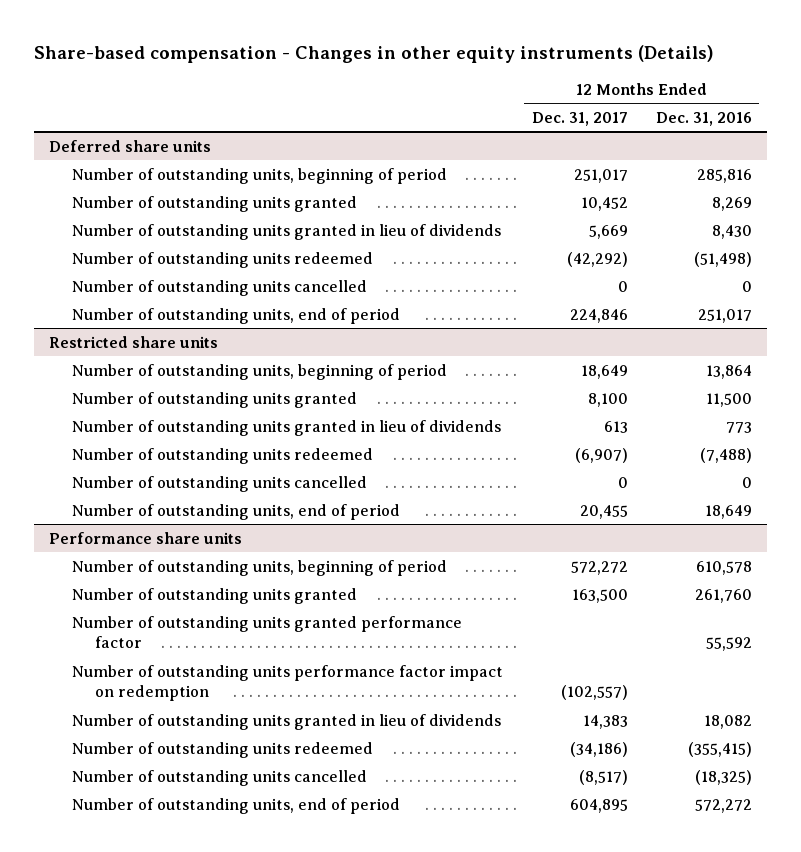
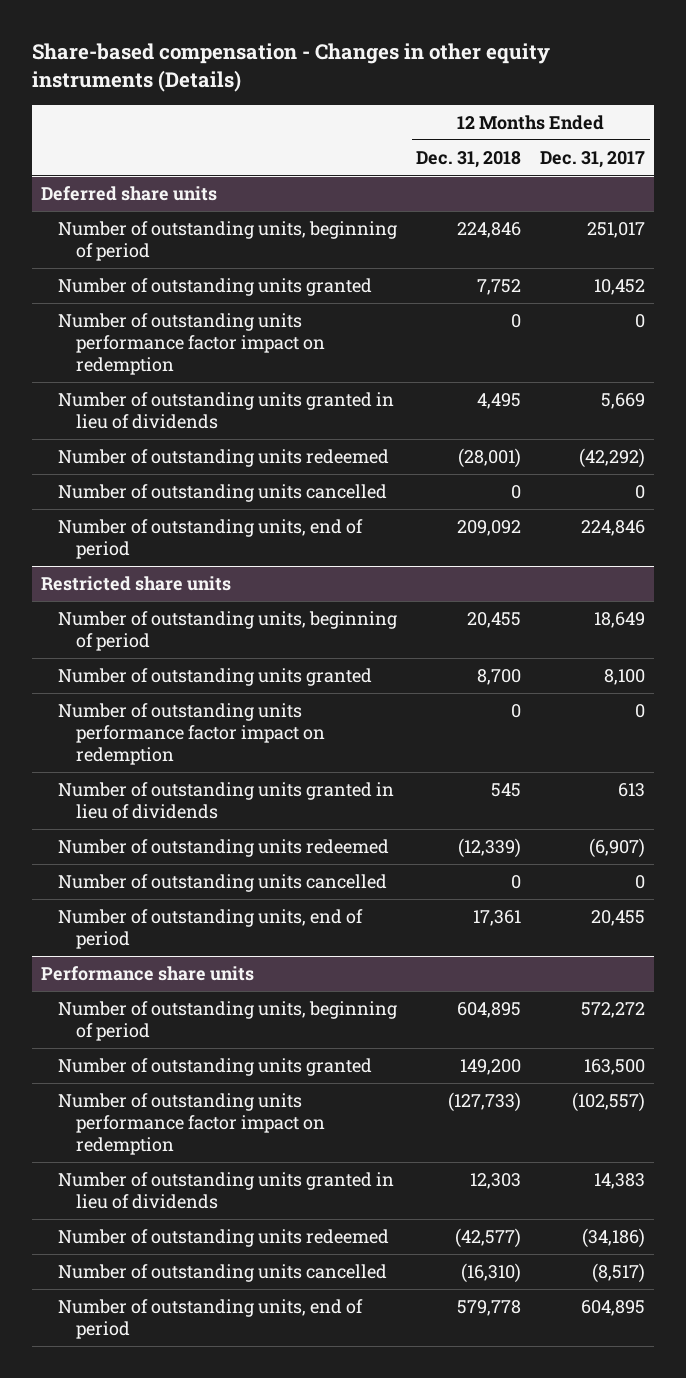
[656,111,753,126] Dec. 31, 2016 -> none
none -> [416,150,522,168] Dec. 31, 2018
none -> [58,312,325,376] Number of outstanding units performance factor impact on redemption
none -> [58,702,325,766] Number of outstanding units performance factor impact on redemption
[71,615,462,649] Number of outstanding units granted performance factor -> none

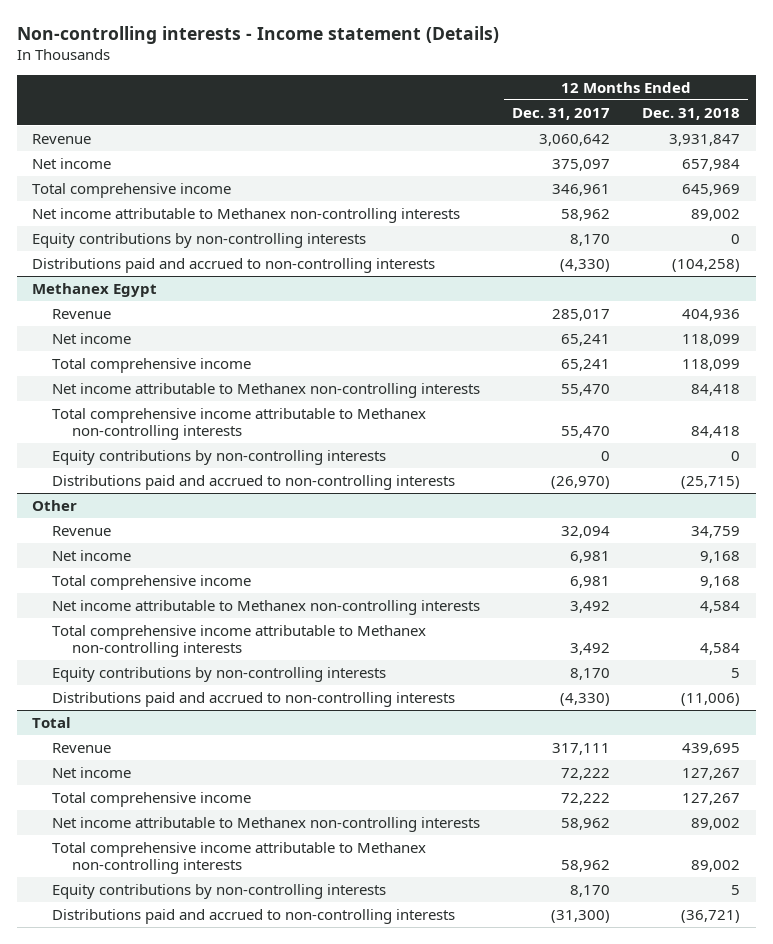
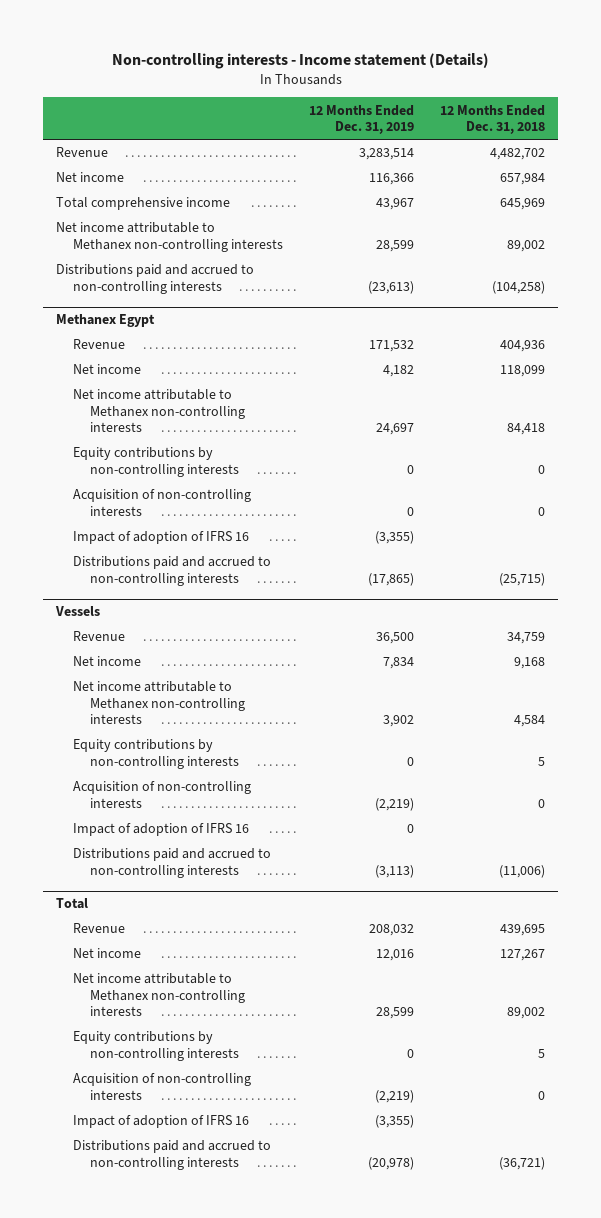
[512,107,611,120] Dec. 31, 2017 -> none
none -> [309,104,415,135] 12 Months Ended Dec. 31, 2019
[669,133,741,146] 3,931,847 -> [489,148,545,161] 4,482,702
[32,232,367,248] Equity contributions by non-controlling interests -> none
[52,357,252,373] Total comprehensive income -> none
[52,407,427,441] Total comprehensive income attributable to Methanex non-controlling interests -> none
none -> [73,489,252,516] Acquisition of non-controlling interests
none -> [73,531,250,545] Impact of adoption of IFRS 16
[32,499,78,511] Other -> [55,606,101,617] Vessels
[52,574,252,590] Total comprehensive income -> none
[52,624,427,658] Total comprehensive income attributable to Methanex non-controlling interests -> none
none -> [73,781,252,808] Acquisition of non-controlling interests
none -> [73,823,250,837] Impact of adoption of IFRS 16
[52,791,252,807] Total comprehensive income -> none
[52,841,427,875] Total comprehensive income attributable to Methanex non-controlling interests -> none
none -> [73,1073,252,1100] Acquisition of non-controlling interests
none -> [73,1115,250,1129] Impact of adoption of IFRS 16

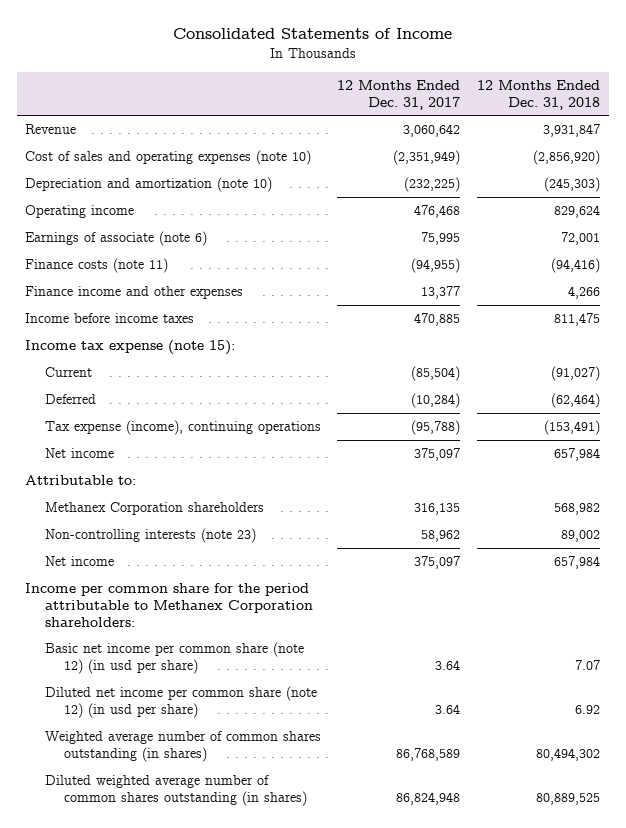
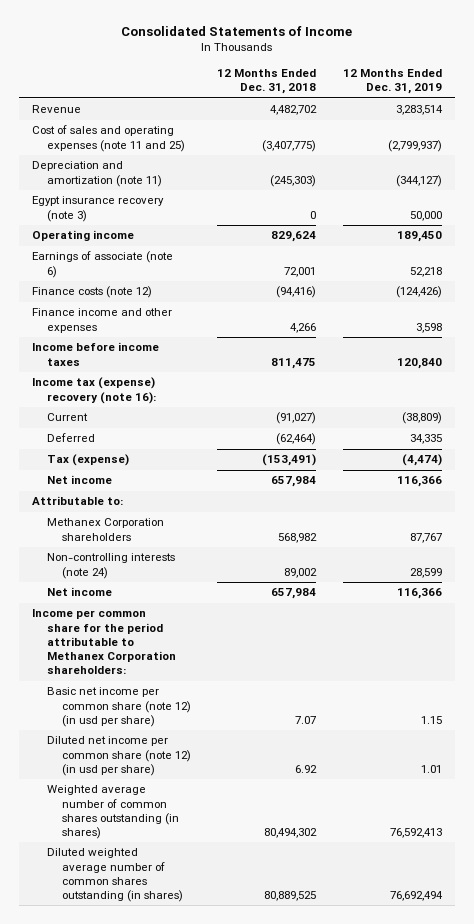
[337,79,461,110] 12 Months Ended Dec. 31, 2017 -> none
none -> [342,69,442,95] 12 Months Ended Dec. 31, 2019
[543,124,601,138] 3,931,847 -> [270,105,318,116] 4,482,702
[25,150,312,166] Cost of sales and operating expenses (note 10) -> [31,125,186,152] Cost of sales and operating expenses (note 11 and 25)
[533,150,601,166] (2,856,920) -> [262,139,317,152] (3,407,775)
[25,177,273,193] Depreciation and amortization (note 10) -> [31,161,163,187] Depreciation and amortization (note 11)
none -> [31,196,164,222] Egypt insurance recovery (note 3)
[25,258,169,274] Finance costs (note 11) -> [31,286,152,299] Finance costs (note 12)
[25,340,236,356] Income tax expense (note 15): -> [31,377,157,404] Income tax (expense) recovery (note 16):
[44,420,321,436] Tax expense (income), continuing operations -> [47,454,130,467] Tax (expense)
[44,528,256,544] Non-controlling interests (note 23) -> [47,553,176,579] Non-controlling interests (note 24)

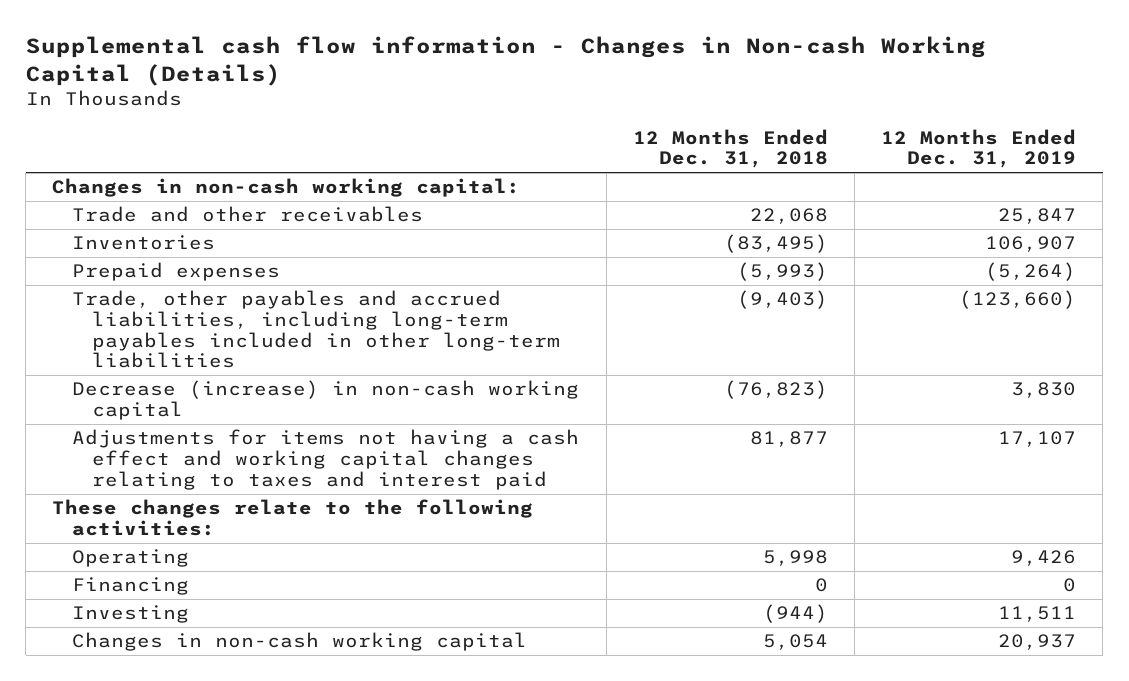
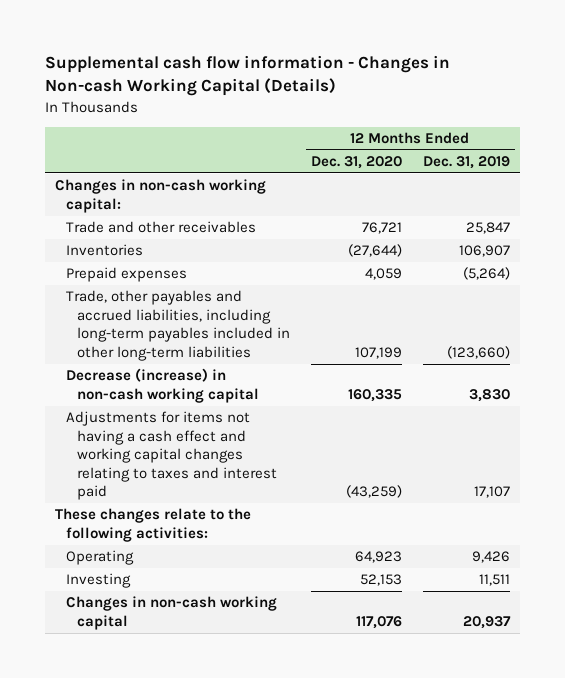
[632,128,828,169] 12 Months Ended Dec. 31, 2018 -> none
none -> [310,156,402,170] Dec. 31, 2020
[72,577,190,596] Financing -> none

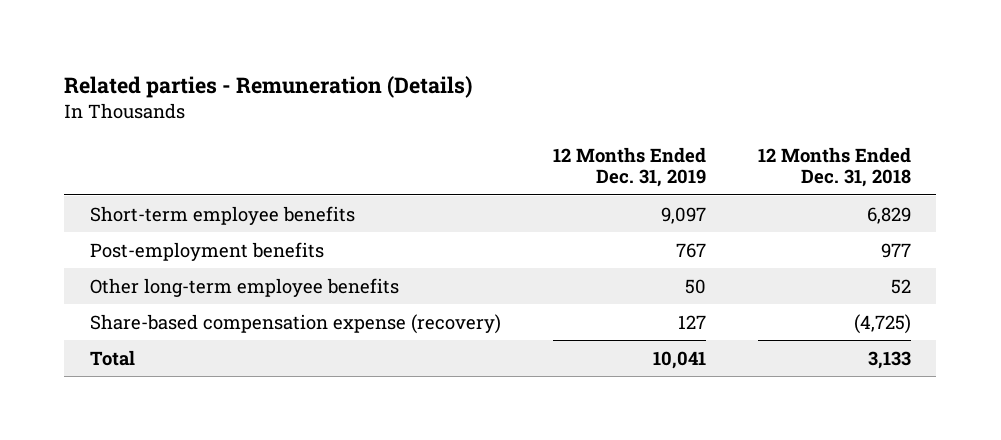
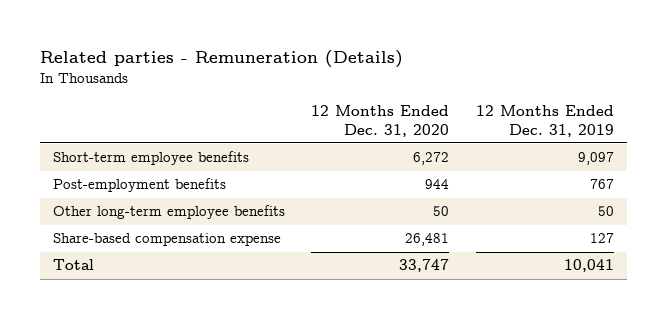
[757,146,911,188] 12 Months Ended Dec. 31, 2018 -> none
none -> [311,105,450,137] 12 Months Ended Dec. 31, 2020
[90,313,502,334] Share-based compensation expense (recovery) -> [53,233,282,247] Share-based compensation expense

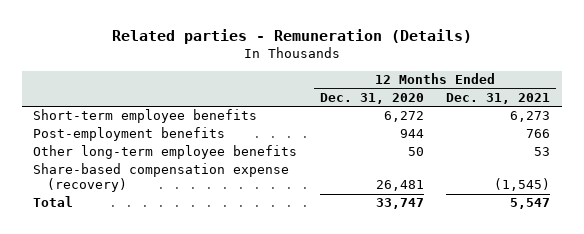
[475,105,614,137] 12 Months Ended Dec. 31, 2019 -> none
none -> [446,93,551,105] Dec. 31, 2021
[53,233,282,247] Share-based compensation expense -> [33,163,290,193] Share-based compensation expense (recovery)

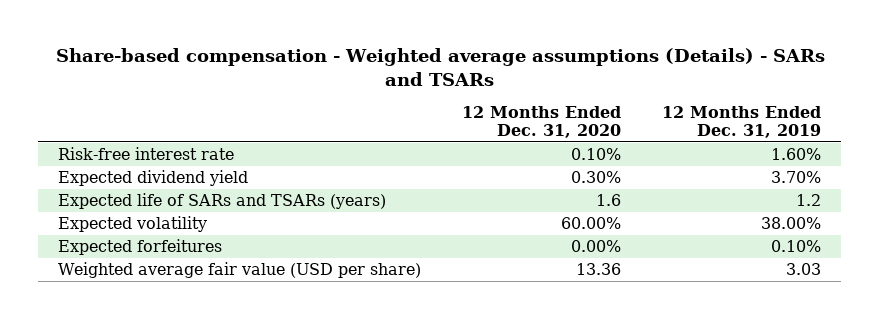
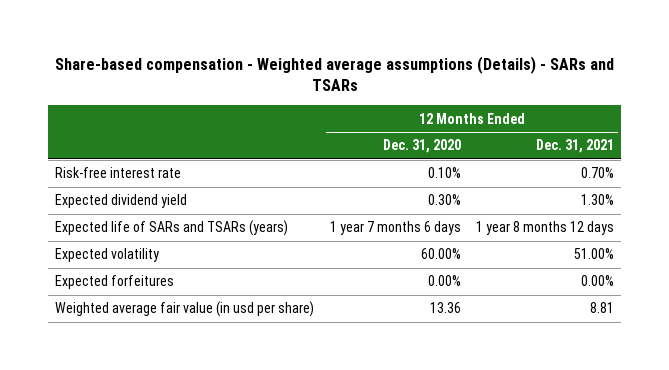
[661,106,821,139] 12 Months Ended Dec. 31, 2019 -> none
none -> [535,139,614,154] Dec. 31, 2021
[596,193,622,206] 1.6 -> [329,221,461,236] 1 year 7 months 6 days
[58,261,422,278] Weighted average fair value (USD per share) -> [55,301,315,318] Weighted average fair value (in usd per share)

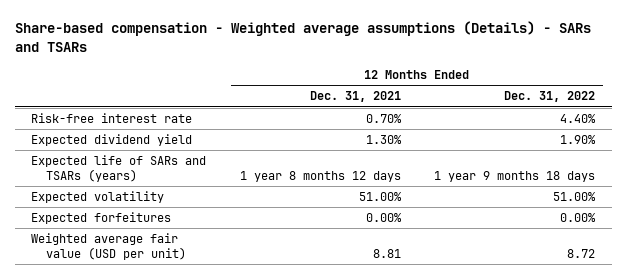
[382,139,461,154] Dec. 31, 2020 -> none
none -> [504,91,596,103] Dec. 31, 2022
[55,301,315,318] Weighted average fair value (in usd per share) -> [31,233,186,260] Weighted average fair value (USD per unit)

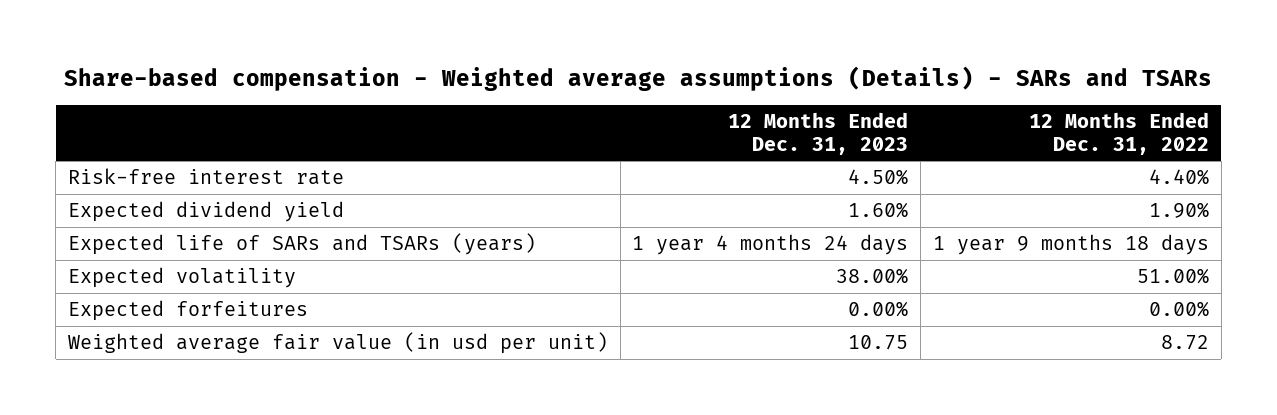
[309,91,401,103] Dec. 31, 2021 -> none
none -> [728,111,909,155] 12 Months Ended Dec. 31, 2023
[31,233,186,260] Weighted average fair value (USD per unit) -> [67,332,608,355] Weighted average fair value (in usd per unit)

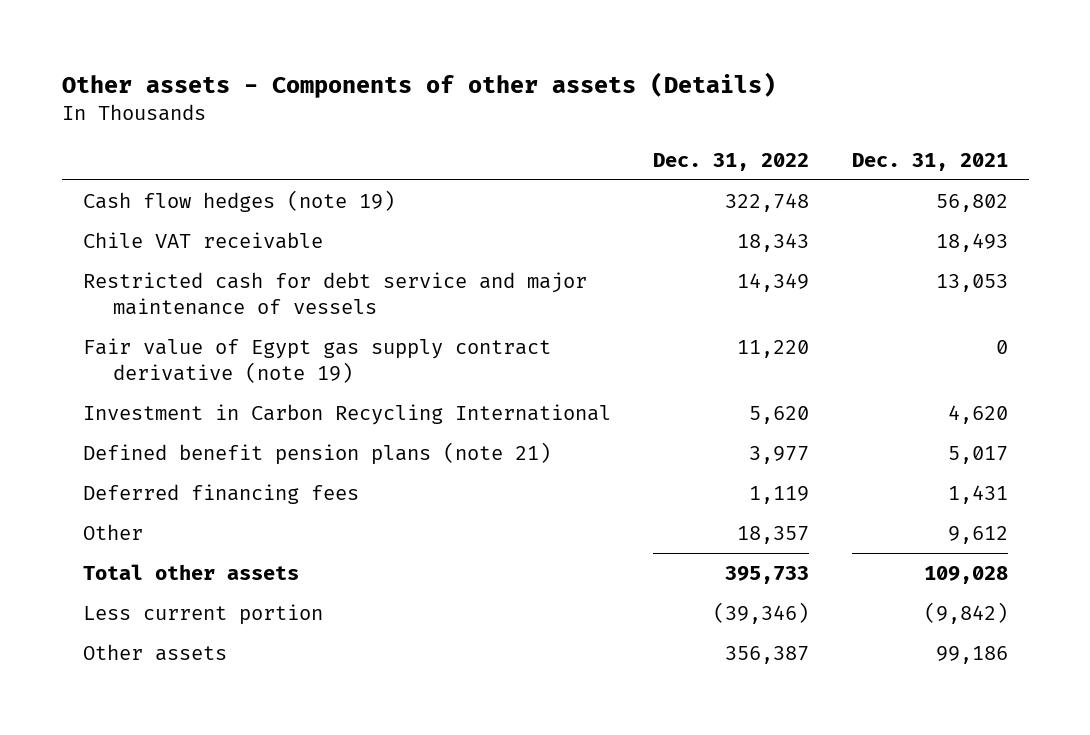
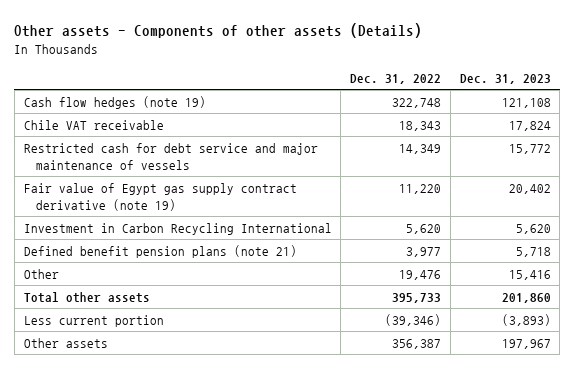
[851,152,1008,171] Dec. 31, 2021 -> none
none -> [459,73,551,84] Dec. 31, 2023
[82,484,359,505] Deferred financing fees -> none
[737,526,810,545] 18,357 -> [399,269,442,280] 19,476

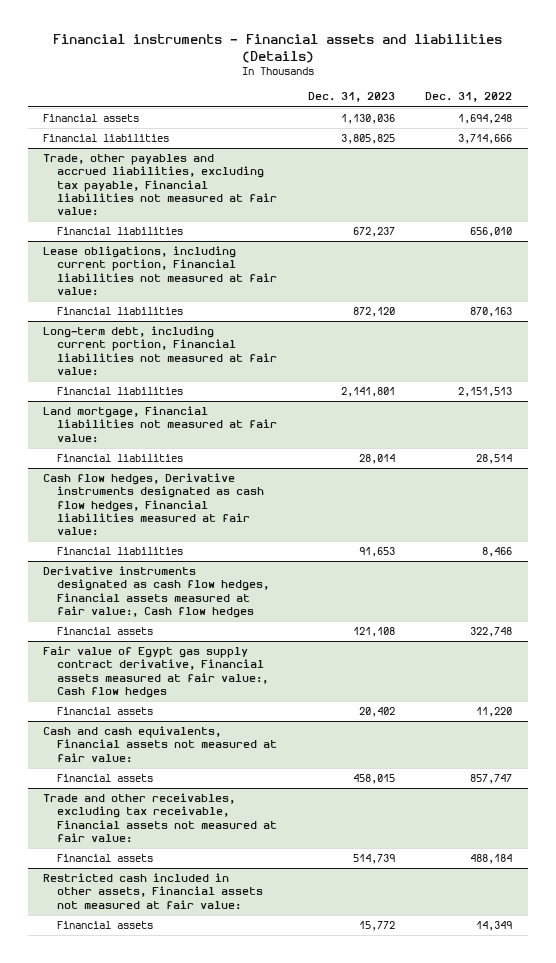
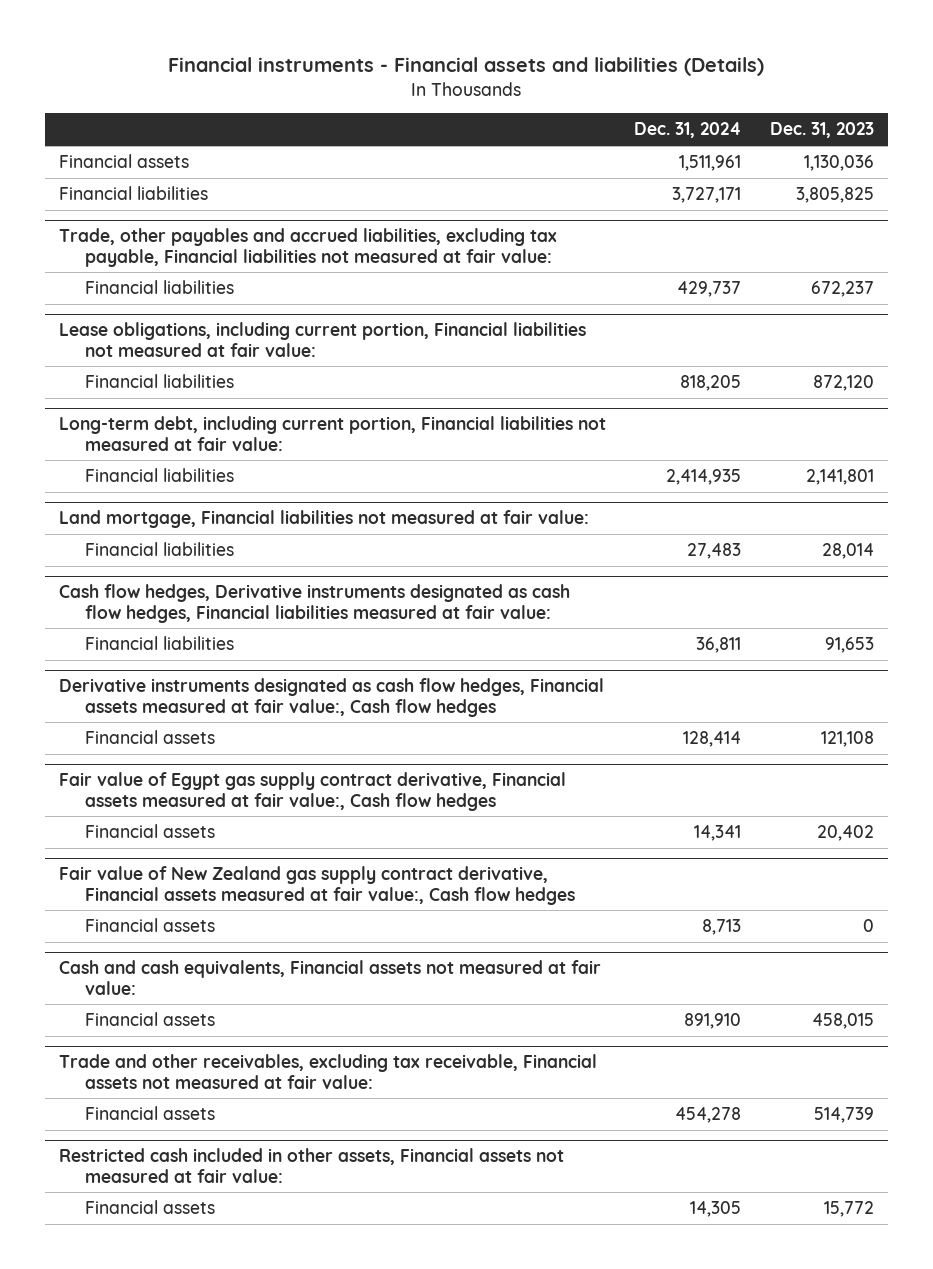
[425,92,513,103] Dec. 31, 2022 -> none
none -> [634,122,742,139] Dec. 31, 2024
none -> [59,866,576,905] Fair value of New Zealand gas supply contract derivative, Financial assets measured at fair value:, Cash flow hedges
none -> [85,918,216,933] Financial assets

